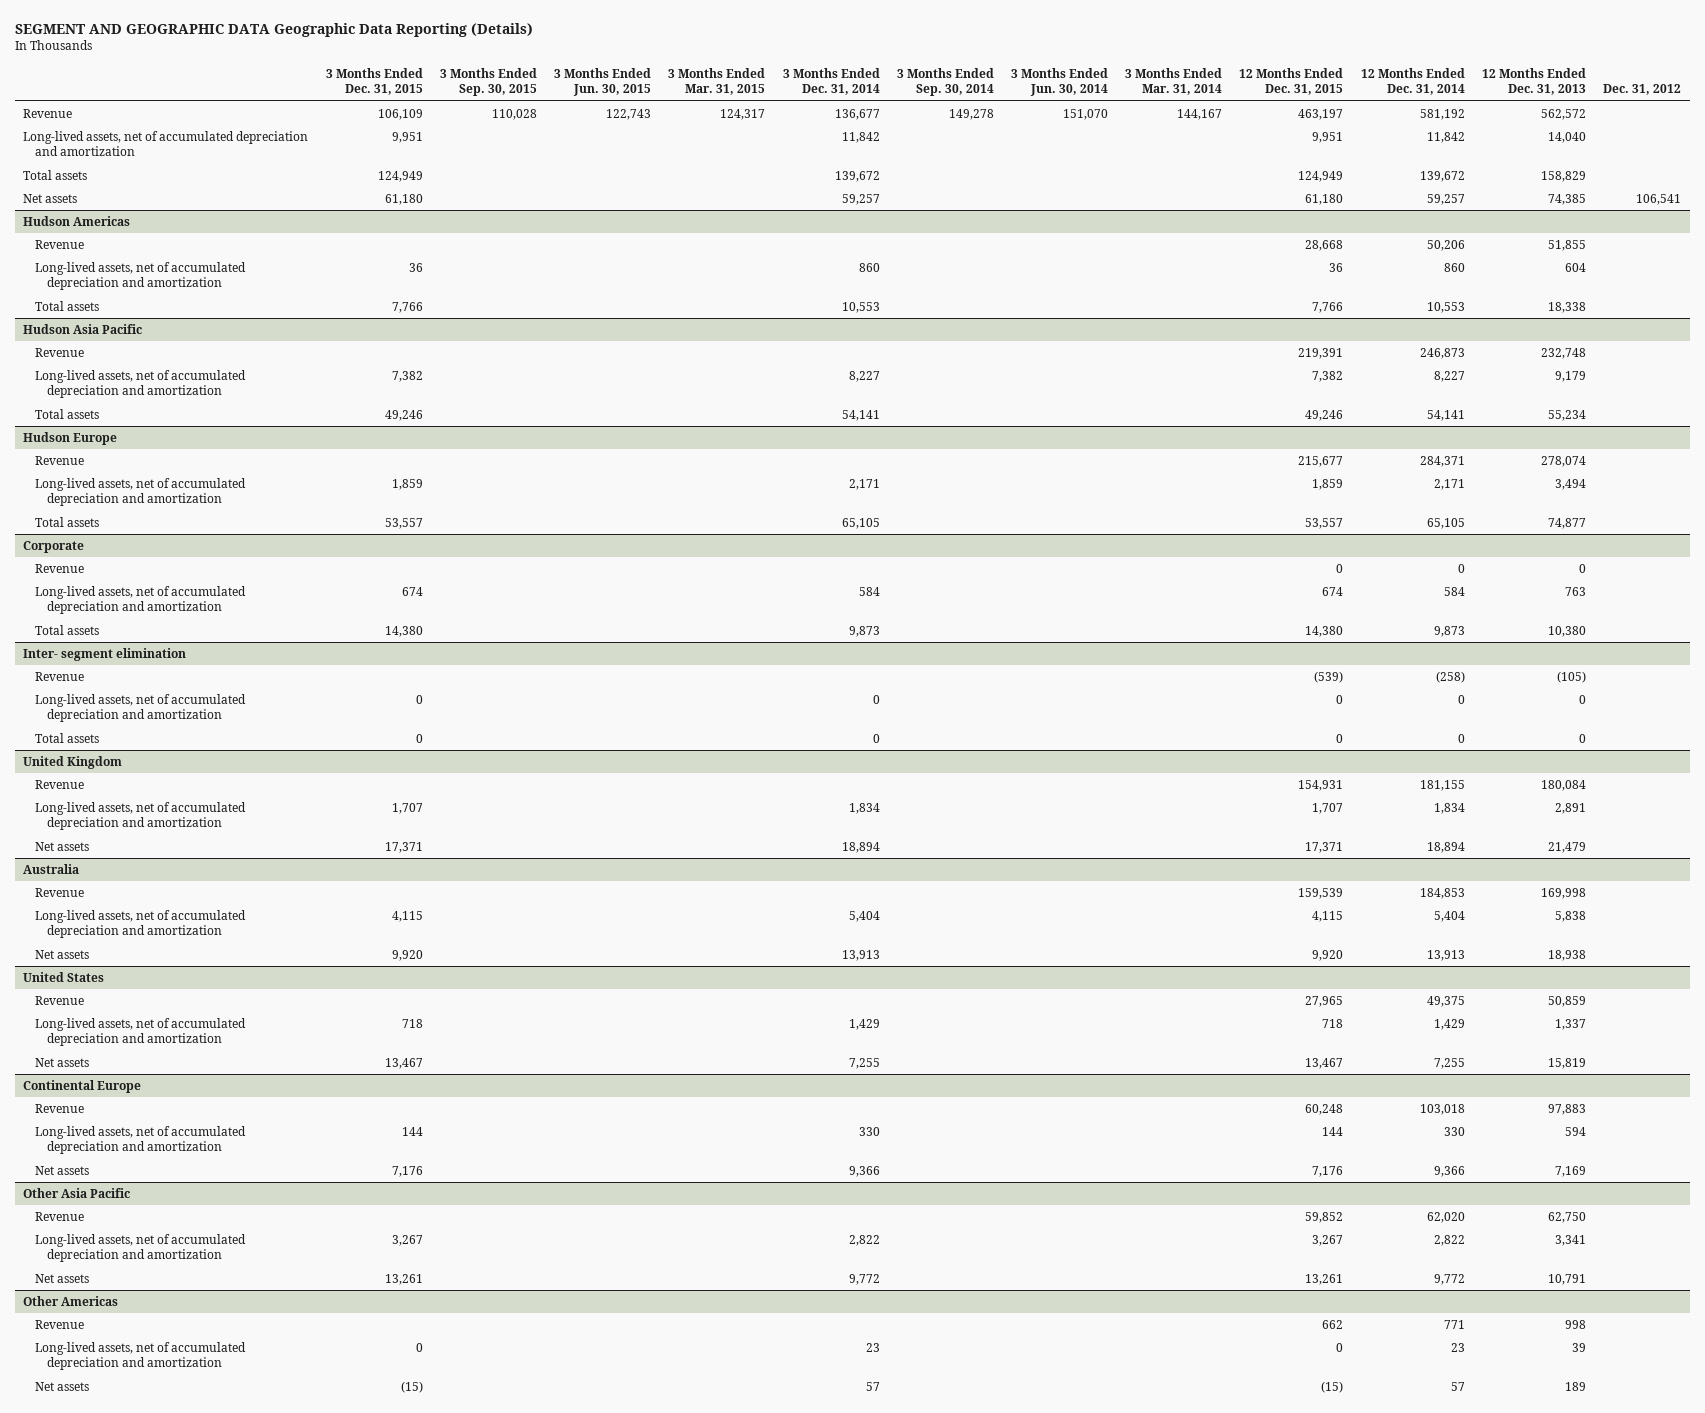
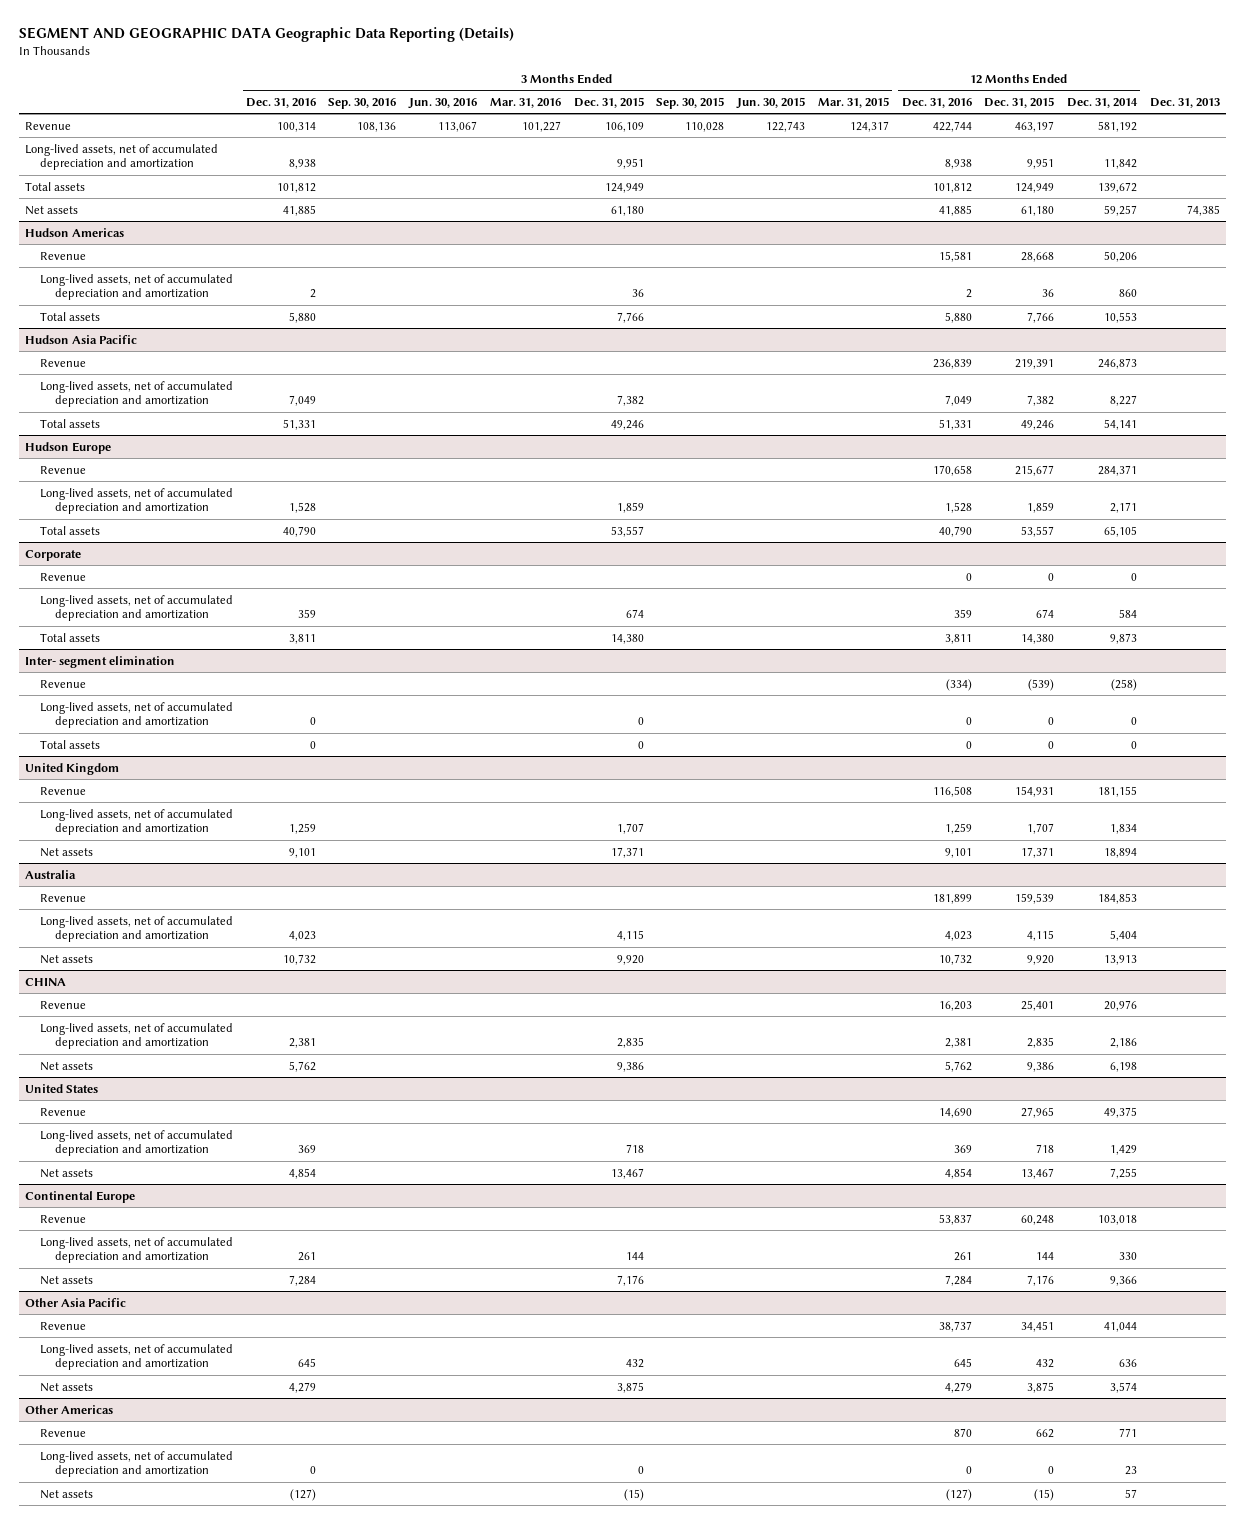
[782,68,880,96] 3 Months Ended Dec. 31, 2014 -> none
[896,68,994,97] 3 Months Ended Sep. 30, 2014 -> none
[1011,68,1109,97] 3 Months Ended Jun. 30, 2014 -> none
[1125,68,1223,96] 3 Months Ended Mar. 31, 2014 -> none
[1481,68,1586,96] 12 Months Ended Dec. 31, 2013 -> none
[1603,84,1682,96] Dec. 31, 2012 -> none
none -> [245,97,316,108] Dec. 31, 2016
none -> [328,97,397,109] Sep. 30, 2016
none -> [408,97,478,109] Jun. 30, 2016
none -> [489,97,561,108] Mar. 31, 2016
none -> [901,97,972,108] Dec. 31, 2016
none -> [1149,97,1220,108] Dec. 31, 2013
none -> [25,977,67,986] CHINA
none -> [39,1000,86,1009] Revenue
none -> [39,1022,233,1050] Long-lived assets, net of accumulated depreciation and amortization
none -> [39,1061,93,1071] Net assets
[1305,1212,1344,1224] 59,852 -> [1021,1320,1055,1332] 34,451
[1426,1212,1465,1224] 62,020 -> [1104,1321,1138,1332] 41,044
[391,1235,423,1247] 3,267 -> [625,1359,644,1369] 432
[1312,1235,1344,1247] 3,267 -> [1036,1359,1055,1369] 432
[1433,1235,1465,1247] 2,822 -> [1119,1359,1138,1368] 636
[384,1274,423,1286] 13,261 -> [616,1381,644,1393] 3,875
[1305,1274,1344,1286] 13,261 -> [1027,1381,1055,1393] 3,875
[1433,1274,1465,1286] 9,772 -> [1110,1381,1138,1393] 3,574

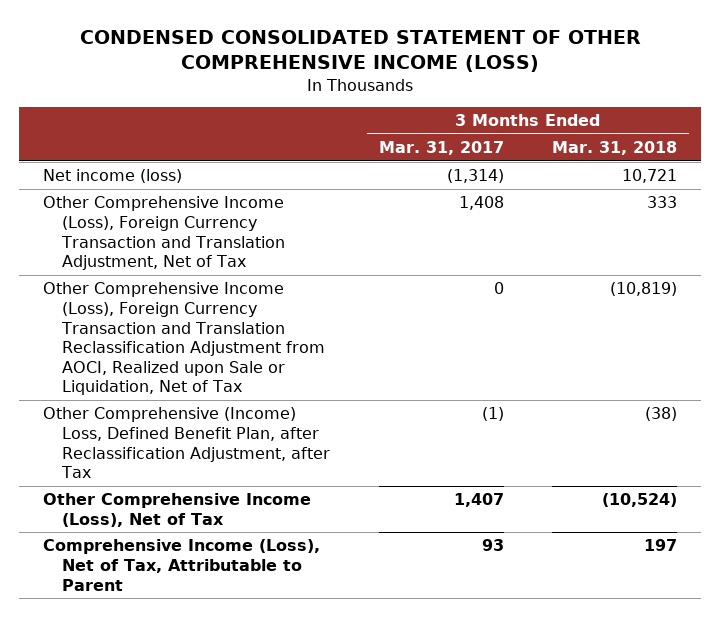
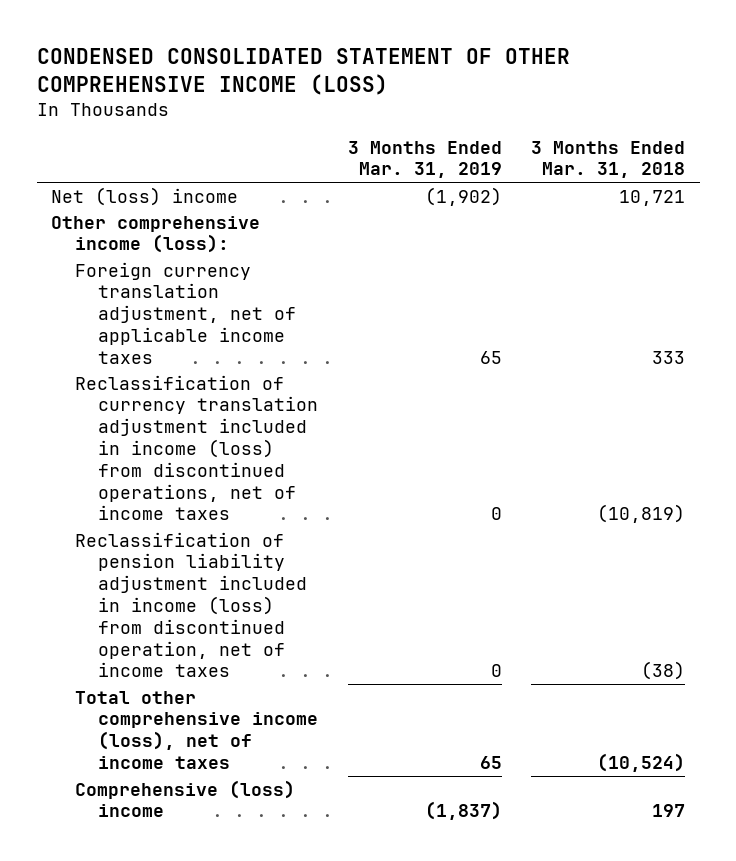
[378,141,504,156] Mar. 31, 2017 -> none
none -> [347,140,502,179] 3 Months Ended Mar. 31, 2019
[42,407,331,479] Other Comprehensive (Income) Loss, Defined Benefit Plan, after Reclassification Adjustment, after Tax -> none
[42,169,182,184] Net income (loss) -> [51,186,239,206] Net (loss) income
none -> [51,215,261,254] Other comprehensive income (loss):
[42,196,286,271] Other Comprehensive Income (Loss), Foreign Currency Transaction and Translation Adjustment, Net of Tax -> [74,261,297,364] Foreign currency translation adjustment, net of applicable income taxes
[42,282,326,396] Other Comprehensive Income (Loss), Foreign Currency Transaction and Translation Reclassification Adjustment from AOCI, Realized upon Sale or Liquidation, Net of Tax -> [74,374,319,521] Reclassification of currency translation adjustment included in income (loss) from discontinued operations, net of income taxes
none -> [74,531,308,678] Reclassification of pension liability adjustment included in income (loss) from discontinued operation, net of income taxes
[42,493,311,527] Other Comprehensive Income (Loss), Net of Tax -> [74,690,319,770] Total other comprehensive income (loss), net of income taxes
[42,539,320,591] Comprehensive Income (Loss), Net of Tax, Attributable to Parent -> [74,779,295,818] Comprehensive (loss) income

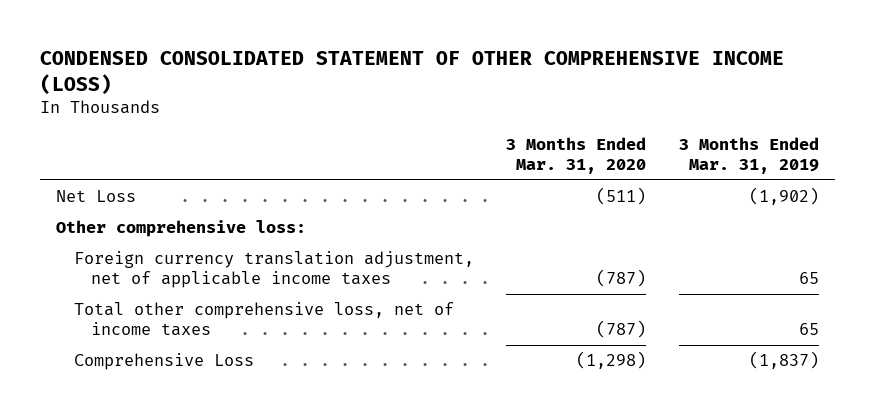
[531,140,686,179] 3 Months Ended Mar. 31, 2018 -> none
none -> [506,137,647,175] 3 Months Ended Mar. 31, 2020
[51,186,239,206] Net (loss) income -> [56,190,137,203] Net Loss
[51,215,261,254] Other comprehensive income (loss): -> [56,220,307,238] Other comprehensive loss:
[74,374,319,521] Reclassification of currency translation adjustment included in income (loss) from discontinued operations, net of income taxes -> none
[74,531,308,678] Reclassification of pension liability adjustment included in income (loss) from discontinued operation, net of income taxes -> none
[74,690,319,770] Total other comprehensive income (loss), net of income taxes -> [73,302,454,337] Total other comprehensive loss, net of income taxes
[74,779,295,818] Comprehensive (loss) income -> [73,353,254,371] Comprehensive Loss

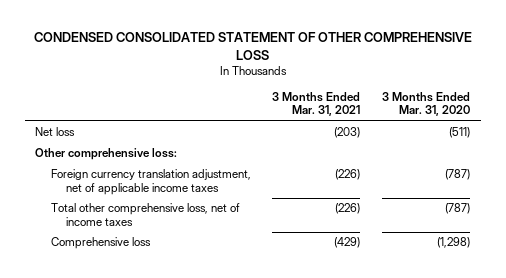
[39,51,784,95] CONDENSED CONSOLIDATED STATEMENT OF OTHER COMPREHENSIVE INCOME (LOSS) -> [33,32,472,60] CONDENSED CONSOLIDATED STATEMENT OF OTHER COMPREHENSIVE LOSS
[678,137,819,175] 3 Months Ended Mar. 31, 2019 -> none
none -> [272,91,361,117] 3 Months Ended Mar. 31, 2021
[56,190,137,203] Net Loss -> [35,127,76,137] Net loss
[73,353,254,371] Comprehensive Loss -> [50,237,151,250] Comprehensive loss

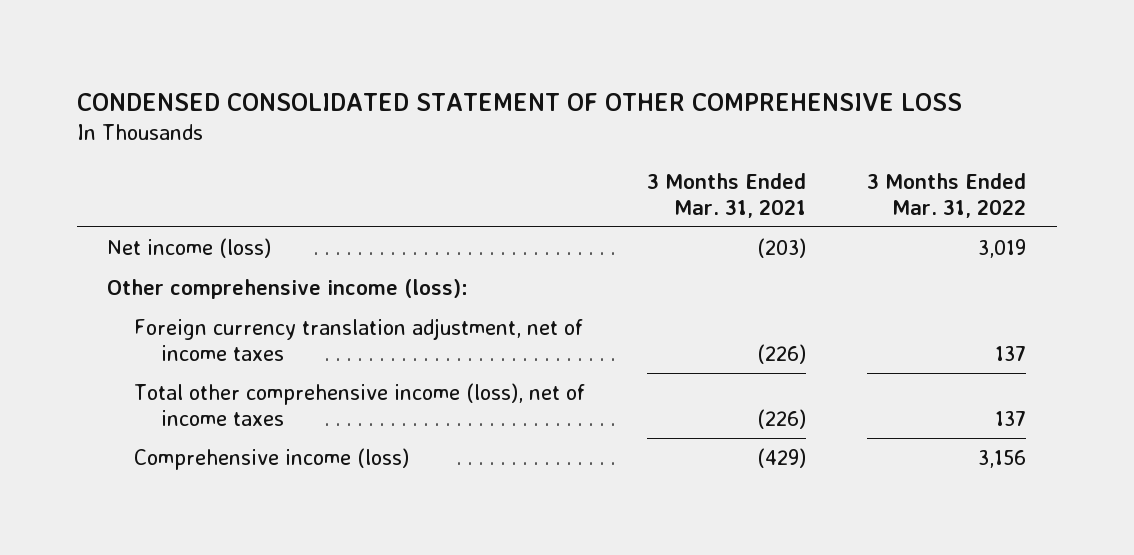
[382,91,471,117] 3 Months Ended Mar. 31, 2020 -> none
none -> [867,173,1027,218] 3 Months Ended Mar. 31, 2022
[35,127,76,137] Net loss -> [107,238,272,259] Net income (loss)
[35,148,178,161] Other comprehensive loss: -> [107,279,469,300] Other comprehensive income (loss):
[50,169,251,195] Foreign currency translation adjustment, net of applicable income taxes -> [134,318,584,361] Foreign currency translation adjustment, net of income taxes
[50,203,240,226] Total other comprehensive loss, net of income taxes -> [134,383,586,426] Total other comprehensive income (loss), net of income taxes
[50,237,151,250] Comprehensive loss -> [134,448,410,471] Comprehensive income (loss)

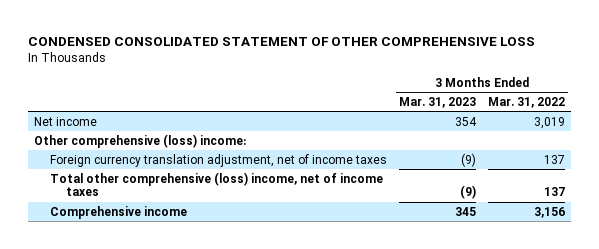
[646,173,806,218] 3 Months Ended Mar. 31, 2021 -> none
none -> [398,97,476,109] Mar. 31, 2023
[107,238,272,259] Net income (loss) -> [34,116,98,126] Net income
[107,279,469,300] Other comprehensive income (loss): -> [34,133,247,148] Other comprehensive (loss) income:
[134,383,586,426] Total other comprehensive income (loss), net of income taxes -> [49,171,383,197] Total other comprehensive (loss) income, net of income taxes
[134,448,410,471] Comprehensive income (loss) -> [49,205,187,219] Comprehensive income

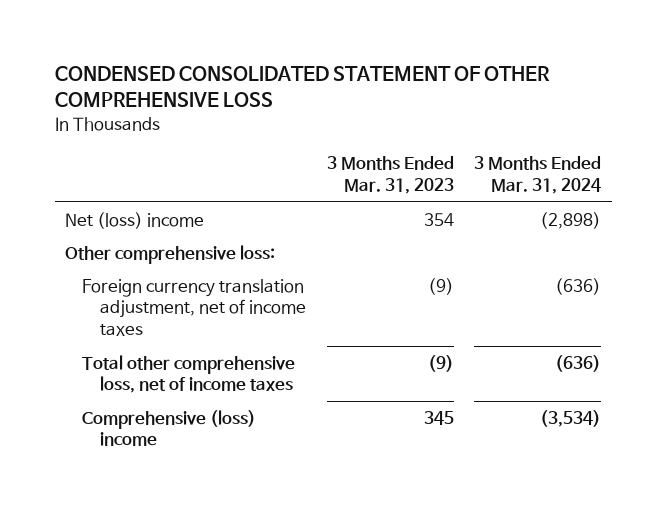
[488,97,566,109] Mar. 31, 2022 -> none
none -> [474,156,602,195] 3 Months Ended Mar. 31, 2024
[34,116,98,126] Net income -> [64,211,204,229] Net (loss) income
[34,133,247,148] Other comprehensive (loss) income: -> [64,244,275,264] Other comprehensive loss:
[49,171,383,197] Total other comprehensive (loss) income, net of income taxes -> [82,354,296,394] Total other comprehensive loss, net of income taxes
[49,205,187,219] Comprehensive income -> [82,409,257,447] Comprehensive (loss) income

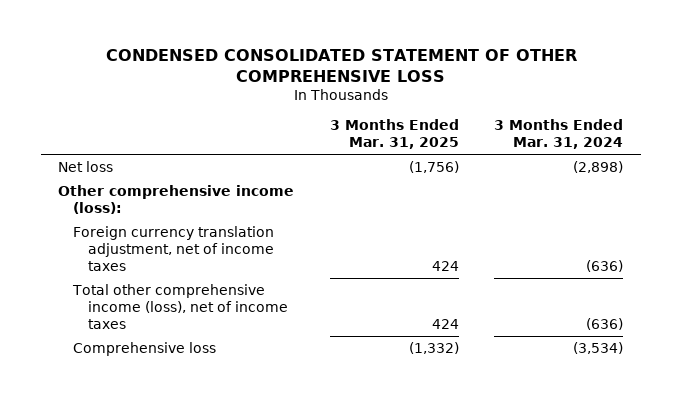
[326,156,454,195] 3 Months Ended Mar. 31, 2023 -> none
none -> [329,119,459,150] 3 Months Ended Mar. 31, 2025
[64,211,204,229] Net (loss) income -> [58,160,114,172] Net loss
[64,244,275,264] Other comprehensive loss: -> [58,184,295,214] Other comprehensive income (loss):
[82,354,296,394] Total other comprehensive loss, net of income taxes -> [72,283,288,329] Total other comprehensive income (loss), net of income taxes
[82,409,257,447] Comprehensive (loss) income -> [73,341,217,356] Comprehensive loss

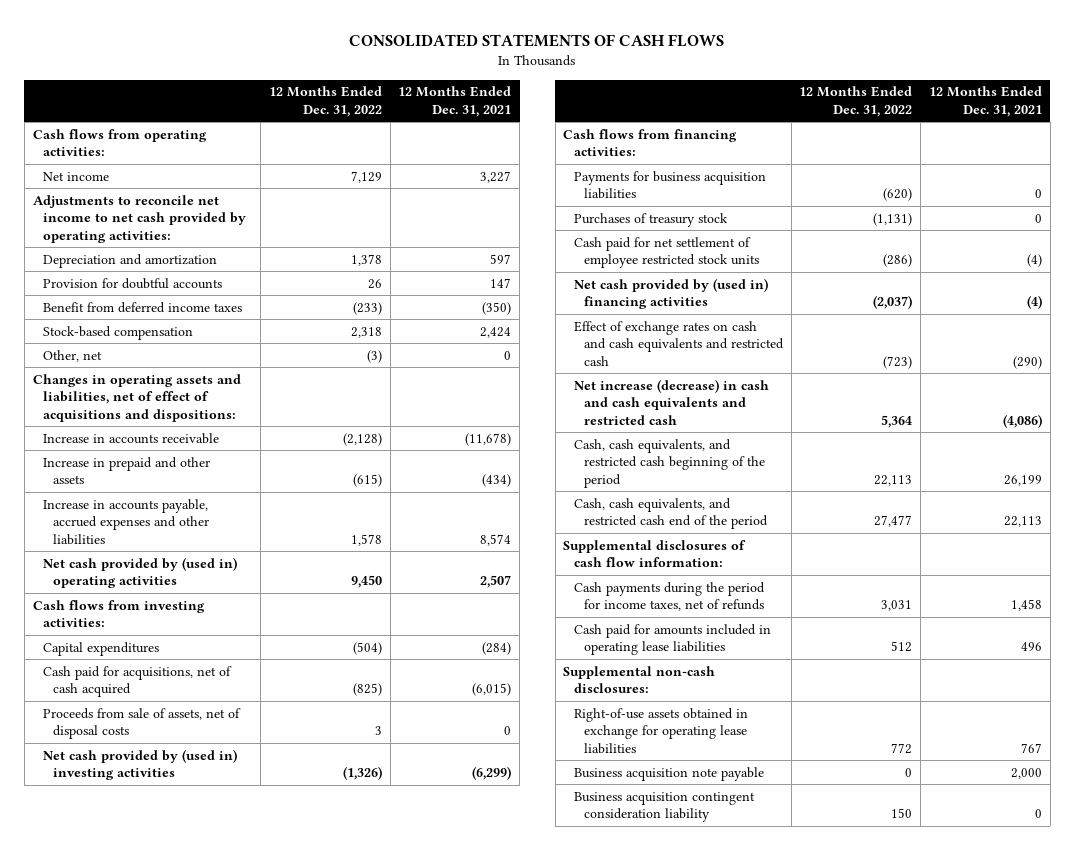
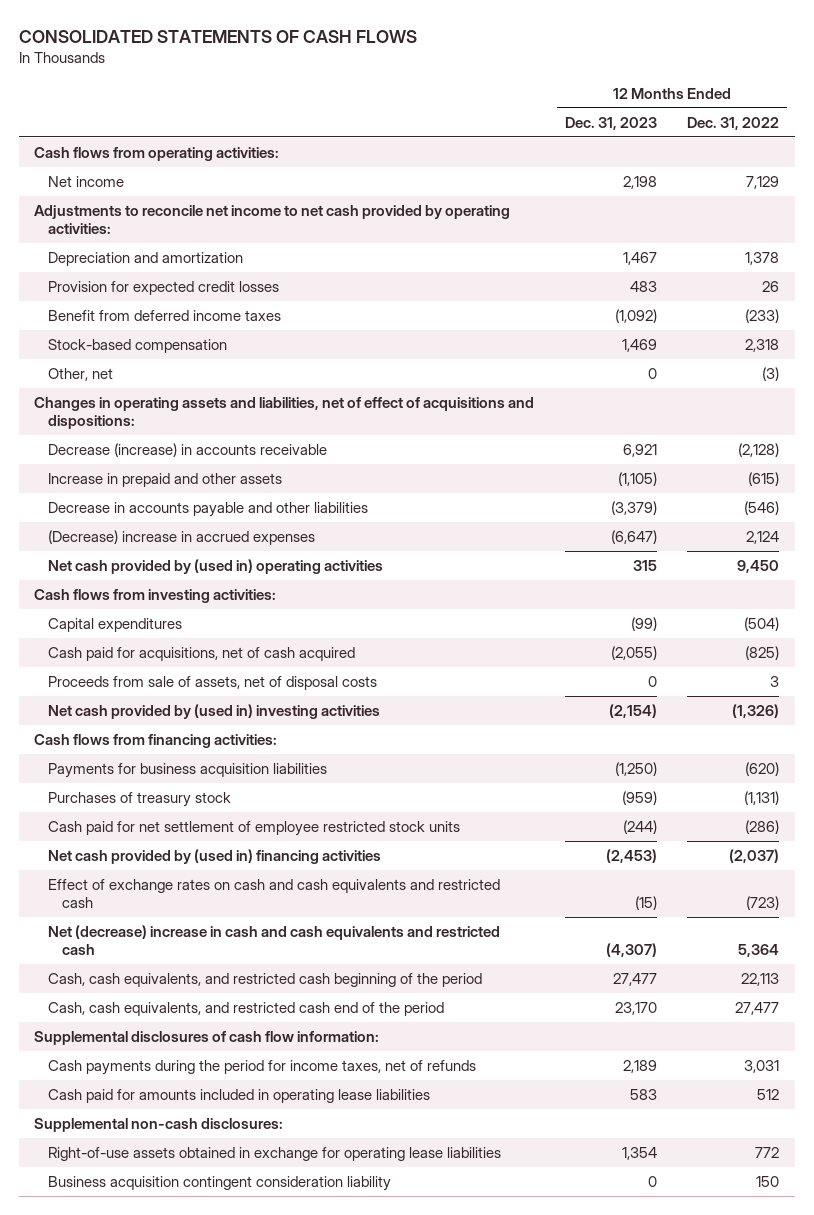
[398,86,512,117] 12 Months Ended Dec. 31, 2021 -> none
none -> [564,116,657,130] Dec. 31, 2023
[42,277,222,289] Provision for doubtful accounts -> [48,281,280,296] Provision for expected credit losses
[42,432,219,444] Increase in accounts receivable -> [48,443,328,458] Decrease (increase) in accounts receivable
none -> [48,502,369,518] Decrease in accounts payable and other liabilities
[42,498,209,545] Increase in accounts payable, accrued expenses and other liabilities -> [48,530,316,546] (Decrease) increase in accrued expenses
[350,533,382,546] 1,578 -> [746,531,780,545] 2,124
[573,378,769,425] Net increase (decrease) in cash and cash equivalents and restricted cash -> [48,925,501,955] Net (decrease) increase in cash and cash equivalents and restricted cash
[573,766,764,781] Business acquisition note payable -> none

